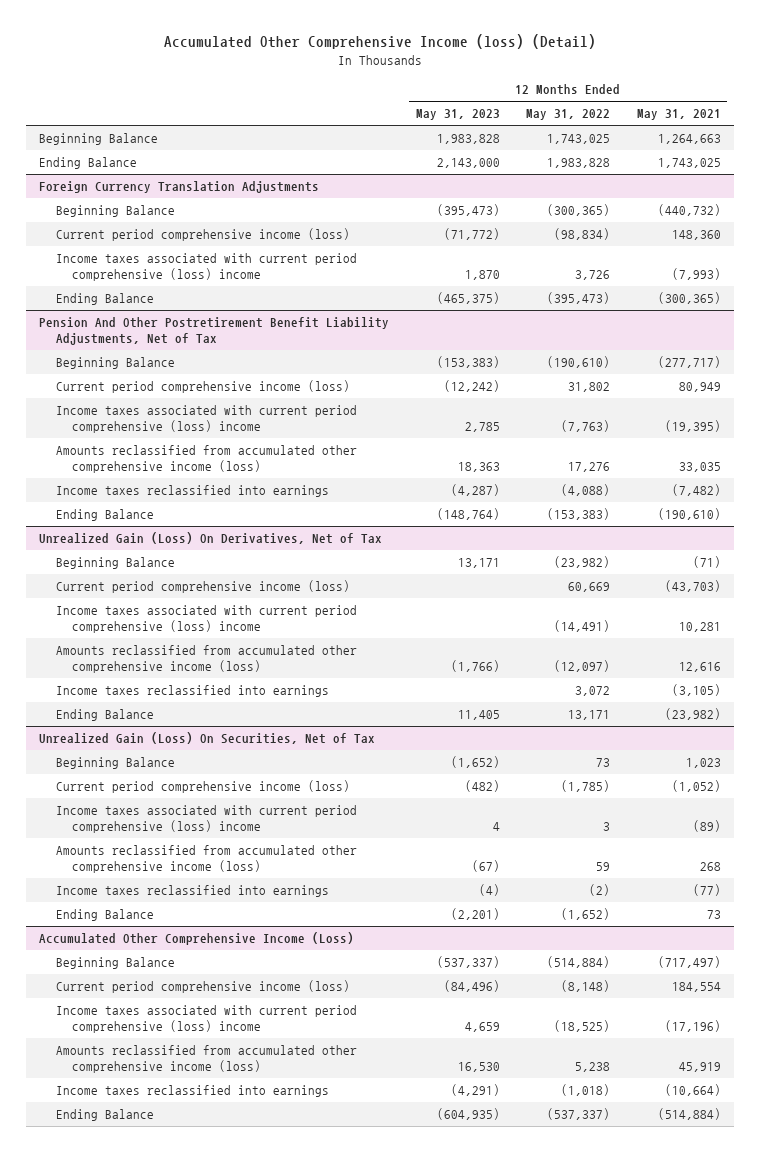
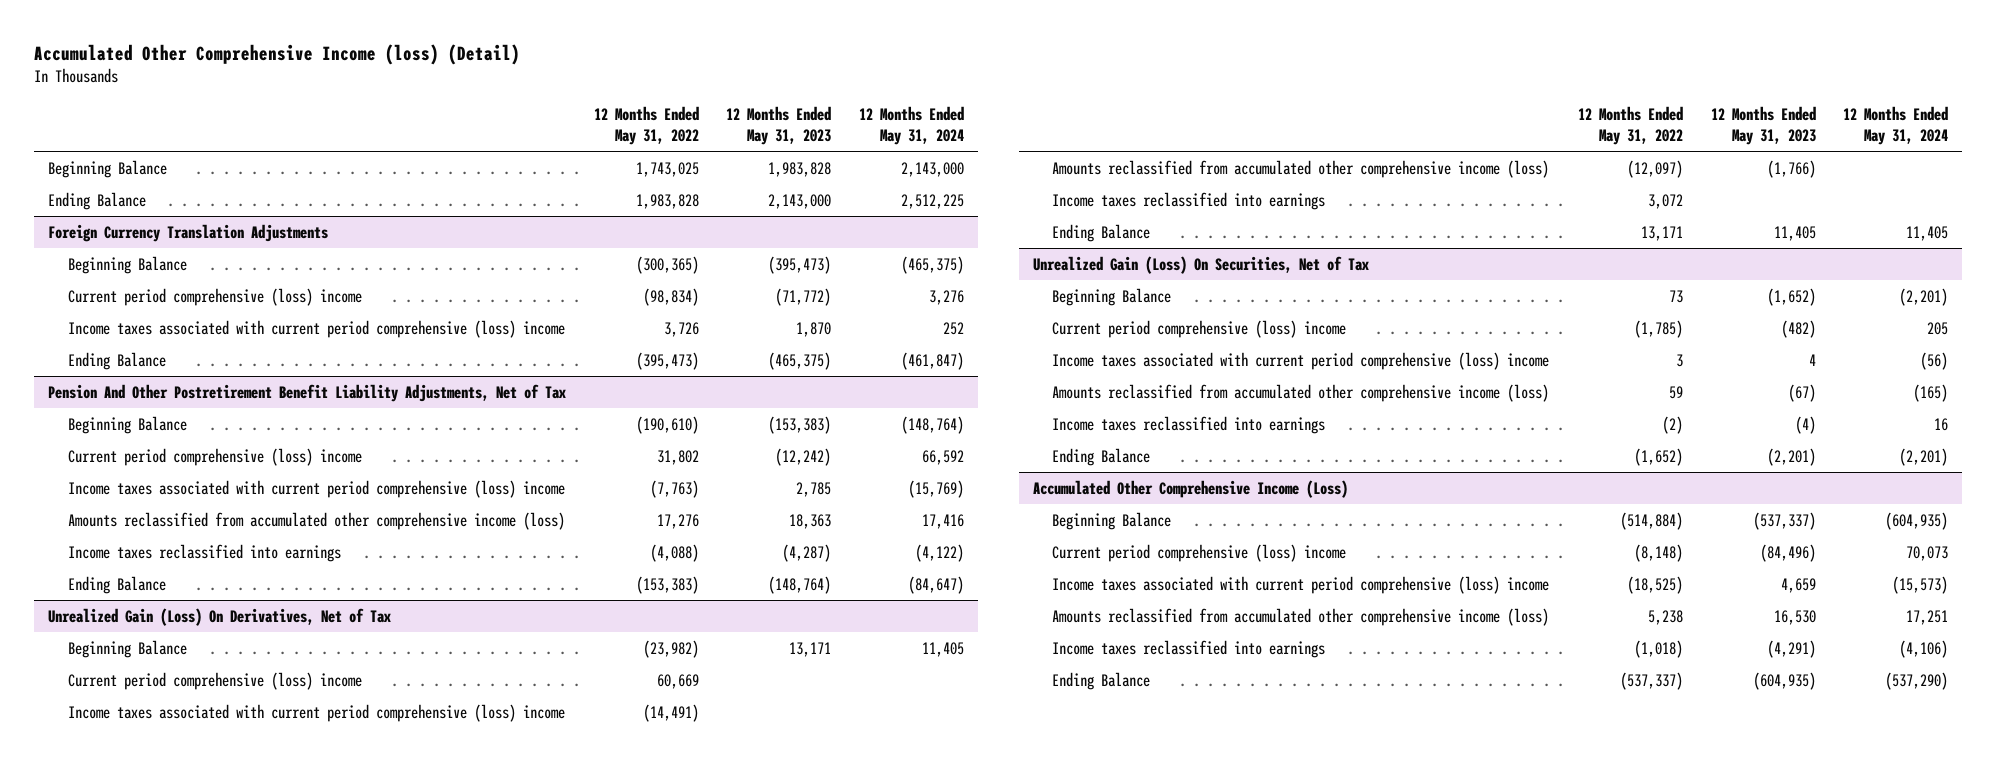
[636,109,721,121] May 31, 2021 -> none
none -> [859,106,965,146] 12 Months Ended May 31, 2024
[55,228,350,242] Current period comprehensive income (loss) -> [67,287,362,306] Current period comprehensive (loss) income
[55,380,350,394] Current period comprehensive income (loss) -> [67,447,362,466] Current period comprehensive (loss) income
[55,580,350,594] Current period comprehensive income (loss) -> [67,671,362,690] Current period comprehensive (loss) income
[55,780,350,794] Current period comprehensive income (loss) -> [1052,319,1347,338] Current period comprehensive (loss) income
[55,980,350,994] Current period comprehensive income (loss) -> [1052,543,1347,562] Current period comprehensive (loss) income

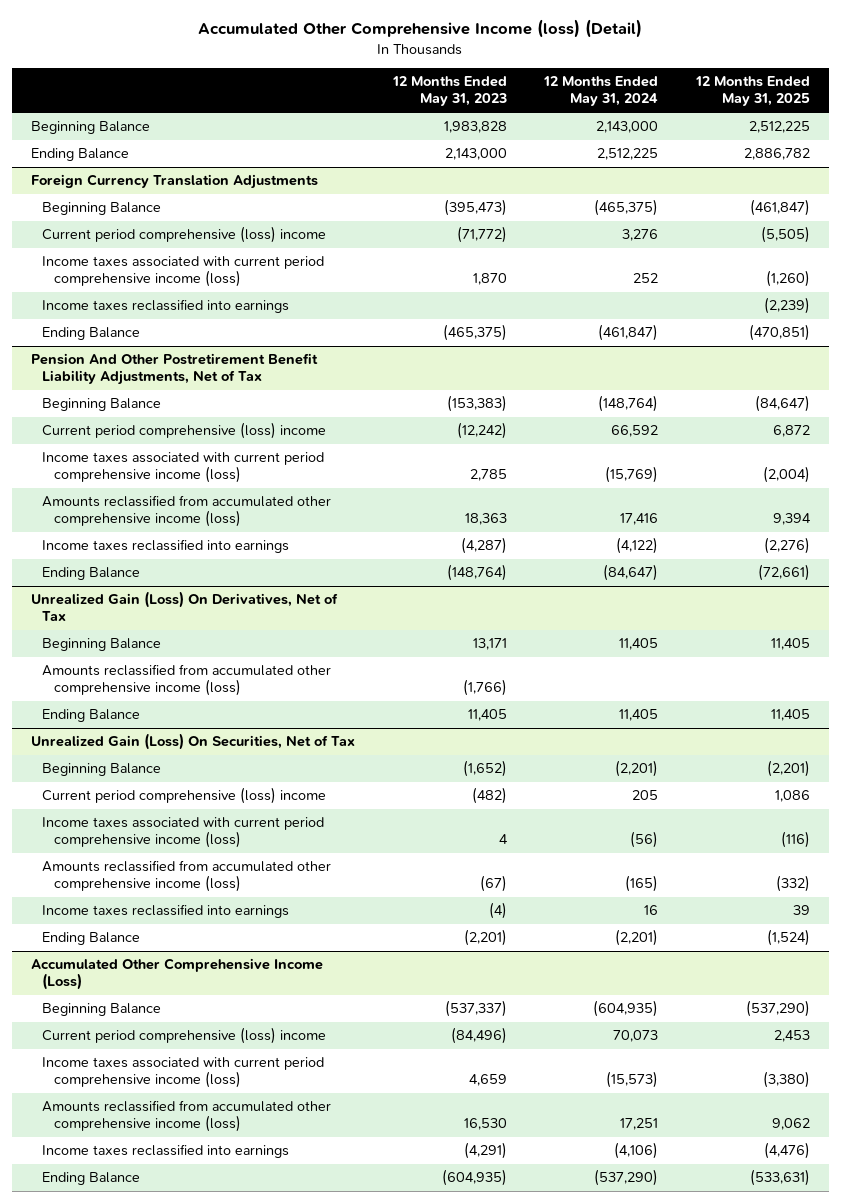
[593,106,699,146] 12 Months Ended May 31, 2022 -> none
none -> [694,76,810,107] 12 Months Ended May 31, 2025
[67,319,565,338] Income taxes associated with current period comprehensive (loss) income -> [42,256,325,288] Income taxes associated with current period comprehensive income (loss)
none -> [42,299,290,314] Income taxes reclassified into earnings
[67,479,565,498] Income taxes associated with current period comprehensive (loss) income -> [42,452,325,484] Income taxes associated with current period comprehensive income (loss)
[67,671,362,690] Current period comprehensive (loss) income -> none
[67,703,565,722] Income taxes associated with current period comprehensive (loss) income -> none
[1052,191,1326,210] Income taxes reclassified into earnings -> none
[1052,351,1550,370] Income taxes associated with current period comprehensive (loss) income -> [42,817,325,849] Income taxes associated with current period comprehensive income (loss)
[1052,575,1550,594] Income taxes associated with current period comprehensive (loss) income -> [42,1057,325,1089] Income taxes associated with current period comprehensive income (loss)

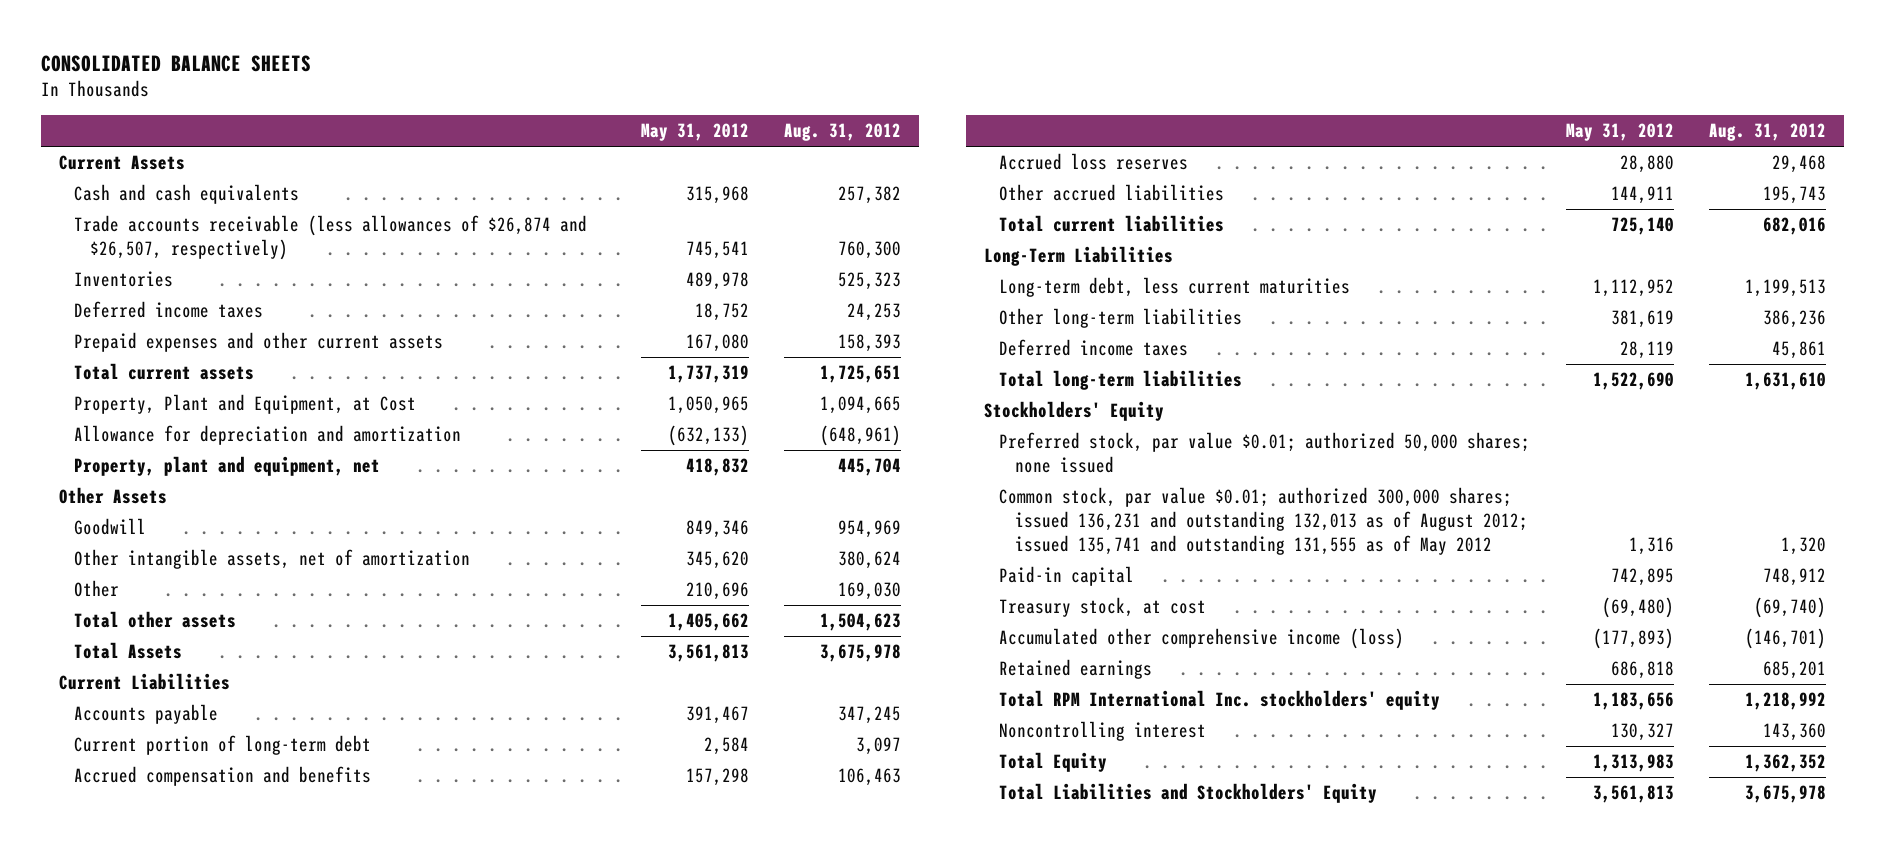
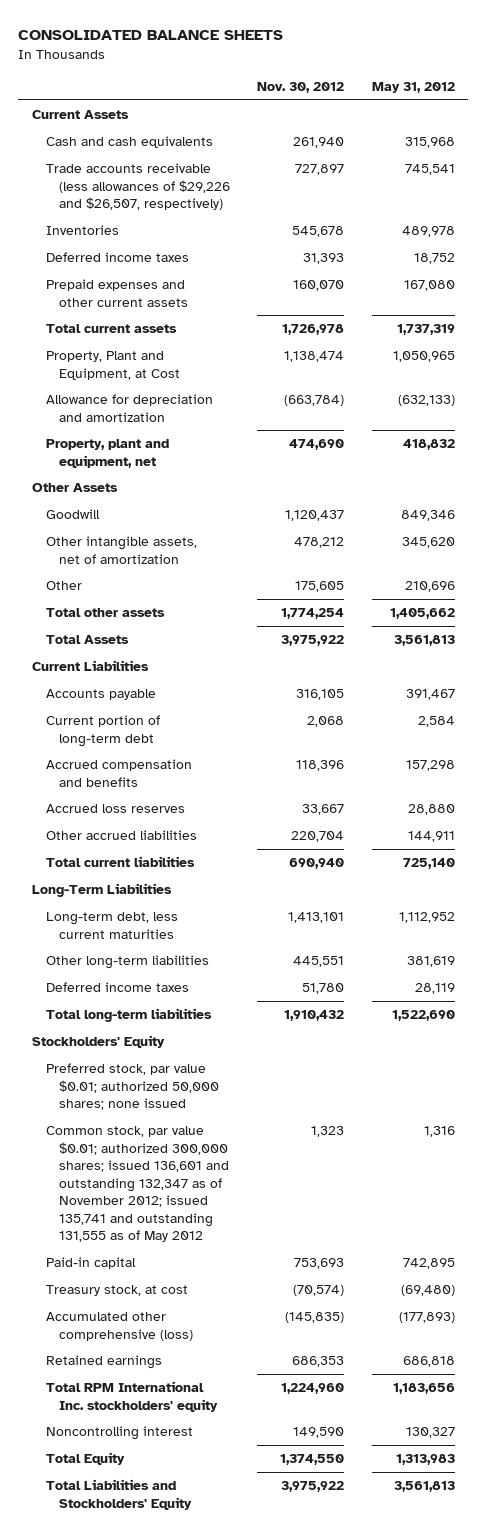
[784,123,902,142] Aug. 31, 2012 -> none
none -> [257,81,345,93] Nov. 30, 2012
[74,215,588,261] Trade accounts receivable (less allowances of $26,874 and $26,507, respectively) -> [45,163,230,211] Trade accounts receivable (less allowances of $29,226 and $26,507, respectively)
[999,487,1528,556] Common stock, par value $0.01; authorized 300,000 shares; issued 136,231 and outstanding 132,013 as of August 2012; issued 135,741 and outstanding 131,555 as of May 2012 -> [45,1126,229,1243] Common stock, par value $0.01; authorized 300,000 shares; issued 136,601 and outstanding 132,347 as of November 2012; issued 135,741 and outstanding 131,555 as of May 2012
[999,628,1405,650] Accumulated other comprehensive income (loss) -> [45,1312,193,1341] Accumulated other comprehensive (loss)

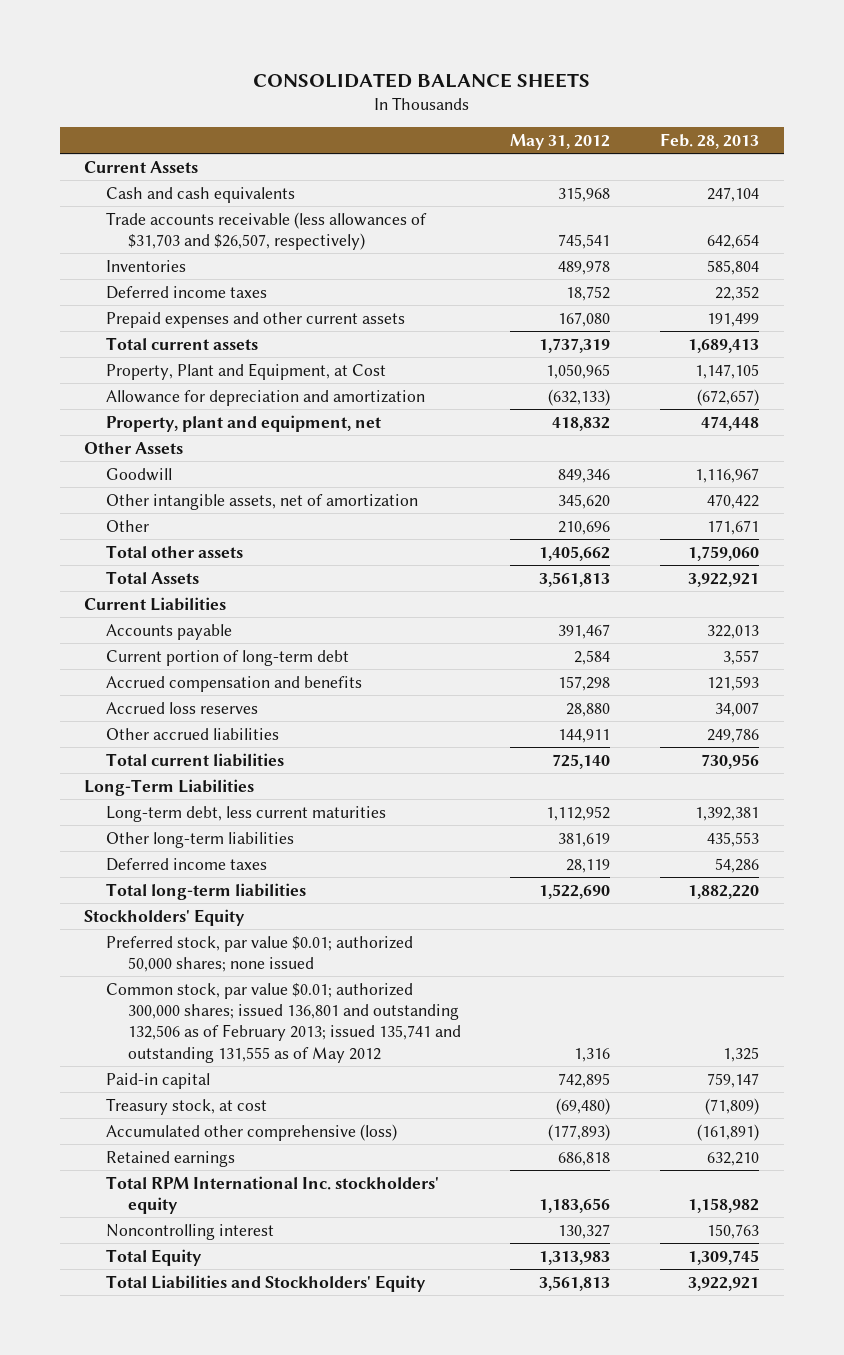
[257,81,345,93] Nov. 30, 2012 -> none
none -> [660,133,760,150] Feb. 28, 2013
[45,163,230,211] Trade accounts receivable (less allowances of $29,226 and $26,507, respectively) -> [106,211,428,250] Trade accounts receivable (less allowances of $31,703 and $26,507, respectively)
[45,1126,229,1243] Common stock, par value $0.01; authorized 300,000 shares; issued 136,601 and outstanding 132,347 as of November 2012; issued 135,741 and outstanding 131,555 as of May 2012 -> [106,982,461,1063] Common stock, par value $0.01; authorized 300,000 shares; issued 136,801 and outstanding 132,506 as of February 2013; issued 135,741 and outstanding 131,555 as of May 2012

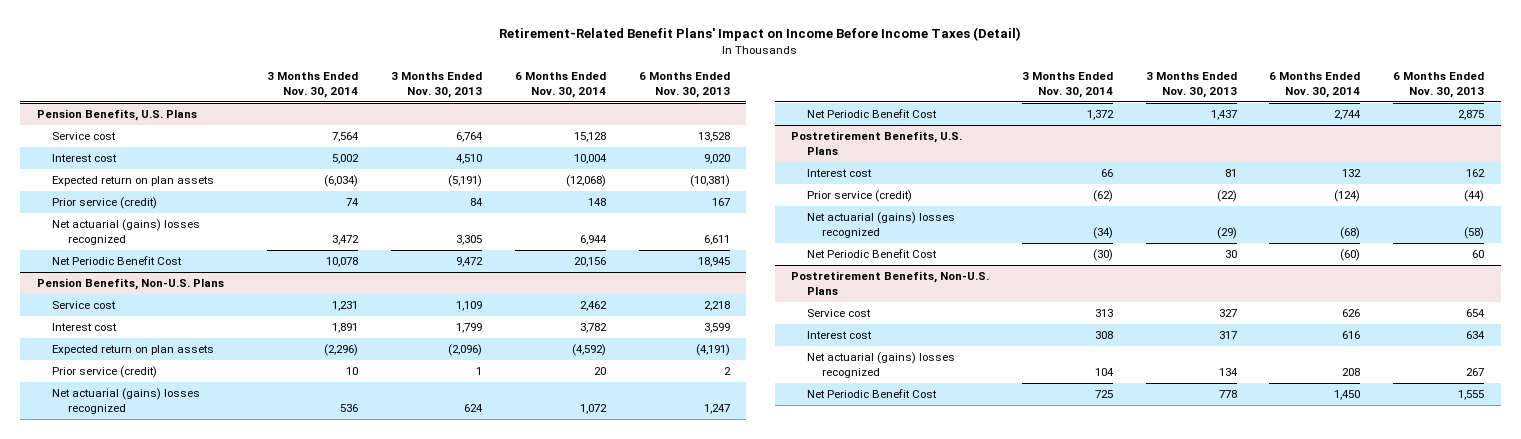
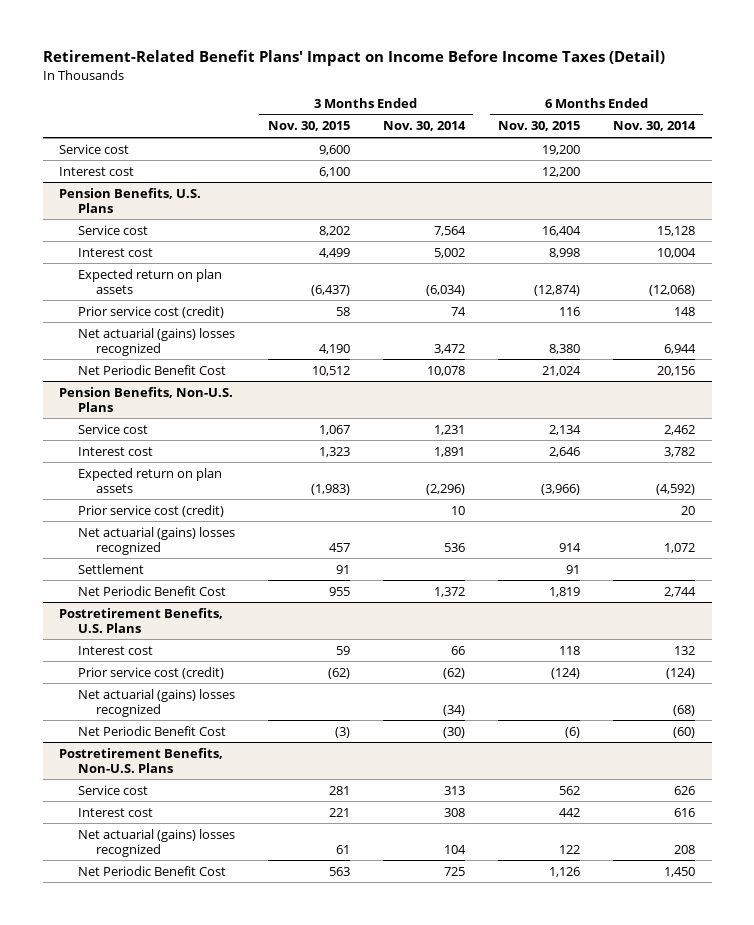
[391,72,483,98] 3 Months Ended Nov. 30, 2013 -> none
[638,72,730,98] 6 Months Ended Nov. 30, 2013 -> none
none -> [267,121,350,132] Nov. 30, 2015
none -> [498,121,581,132] Nov. 30, 2015
none -> [59,143,130,154] Service cost
none -> [59,166,135,176] Interest cost
[52,197,158,210] Prior service (credit) -> [77,305,224,318] Prior service cost (credit)
[52,366,158,379] Prior service (credit) -> [77,504,224,517] Prior service cost (credit)
none -> [77,563,144,574] Settlement
[806,190,912,203] Prior service (credit) -> [77,666,224,679] Prior service cost (credit)

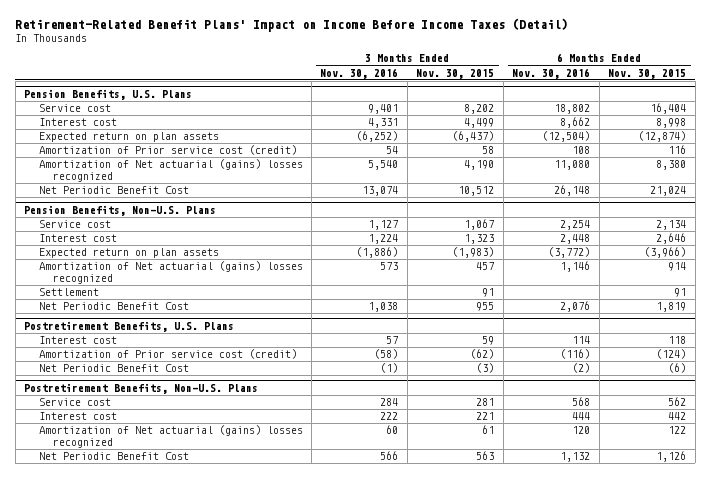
[382,121,466,132] Nov. 30, 2014 -> none
[613,121,697,132] Nov. 30, 2014 -> none
none -> [320,67,399,79] Nov. 30, 2016
none -> [512,67,591,79] Nov. 30, 2016
[59,143,130,154] Service cost -> none
[59,166,135,176] Interest cost -> none
[77,305,224,318] Prior service cost (credit) -> [38,145,297,156] Amortization of Prior service cost (credit)
[77,327,235,356] Net actuarial (gains) losses recognized -> [38,159,303,182] Amortization of Net actuarial (gains) losses recognized
[77,504,224,517] Prior service cost (credit) -> none
[77,526,235,555] Net actuarial (gains) losses recognized -> [38,261,303,284] Amortization of Net actuarial (gains) losses recognized
[77,688,235,717] Net actuarial (gains) losses recognized -> none
[77,666,224,679] Prior service cost (credit) -> [38,349,297,360] Amortization of Prior service cost (credit)
[77,828,235,857] Net actuarial (gains) losses recognized -> [38,425,303,448] Amortization of Net actuarial (gains) losses recognized

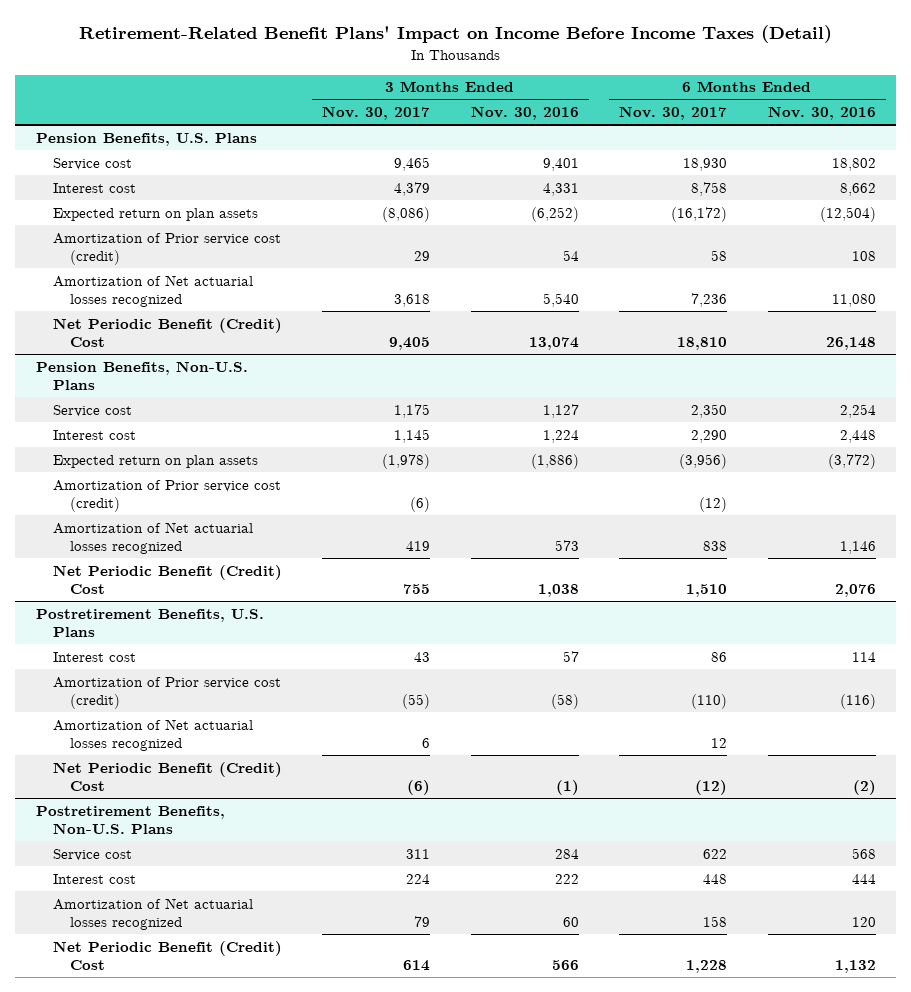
[416,68,495,79] Nov. 30, 2015 -> none
[608,68,687,79] Nov. 30, 2015 -> none
none -> [322,106,431,121] Nov. 30, 2017
none -> [619,106,728,121] Nov. 30, 2017
[38,159,303,182] Amortization of Net actuarial (gains) losses recognized -> [52,274,253,307] Amortization of Net actuarial losses recognized
[38,186,189,195] Net Periodic Benefit Cost -> [52,317,282,347] Net Periodic Benefit (Credit) Cost
[38,288,99,297] Settlement -> none
none -> [52,479,281,512] Amortization of Prior service cost (credit)
[38,261,303,284] Amortization of Net actuarial (gains) losses recognized -> [52,521,253,554] Amortization of Net actuarial losses recognized
[38,302,189,311] Net Periodic Benefit Cost -> [52,564,282,594] Net Periodic Benefit (Credit) Cost
none -> [52,718,253,751] Amortization of Net actuarial losses recognized
[38,364,189,373] Net Periodic Benefit Cost -> [52,761,282,791] Net Periodic Benefit (Credit) Cost
[38,425,303,448] Amortization of Net actuarial (gains) losses recognized -> [52,897,253,930] Amortization of Net actuarial losses recognized
[38,452,189,461] Net Periodic Benefit Cost -> [52,940,282,970] Net Periodic Benefit (Credit) Cost

